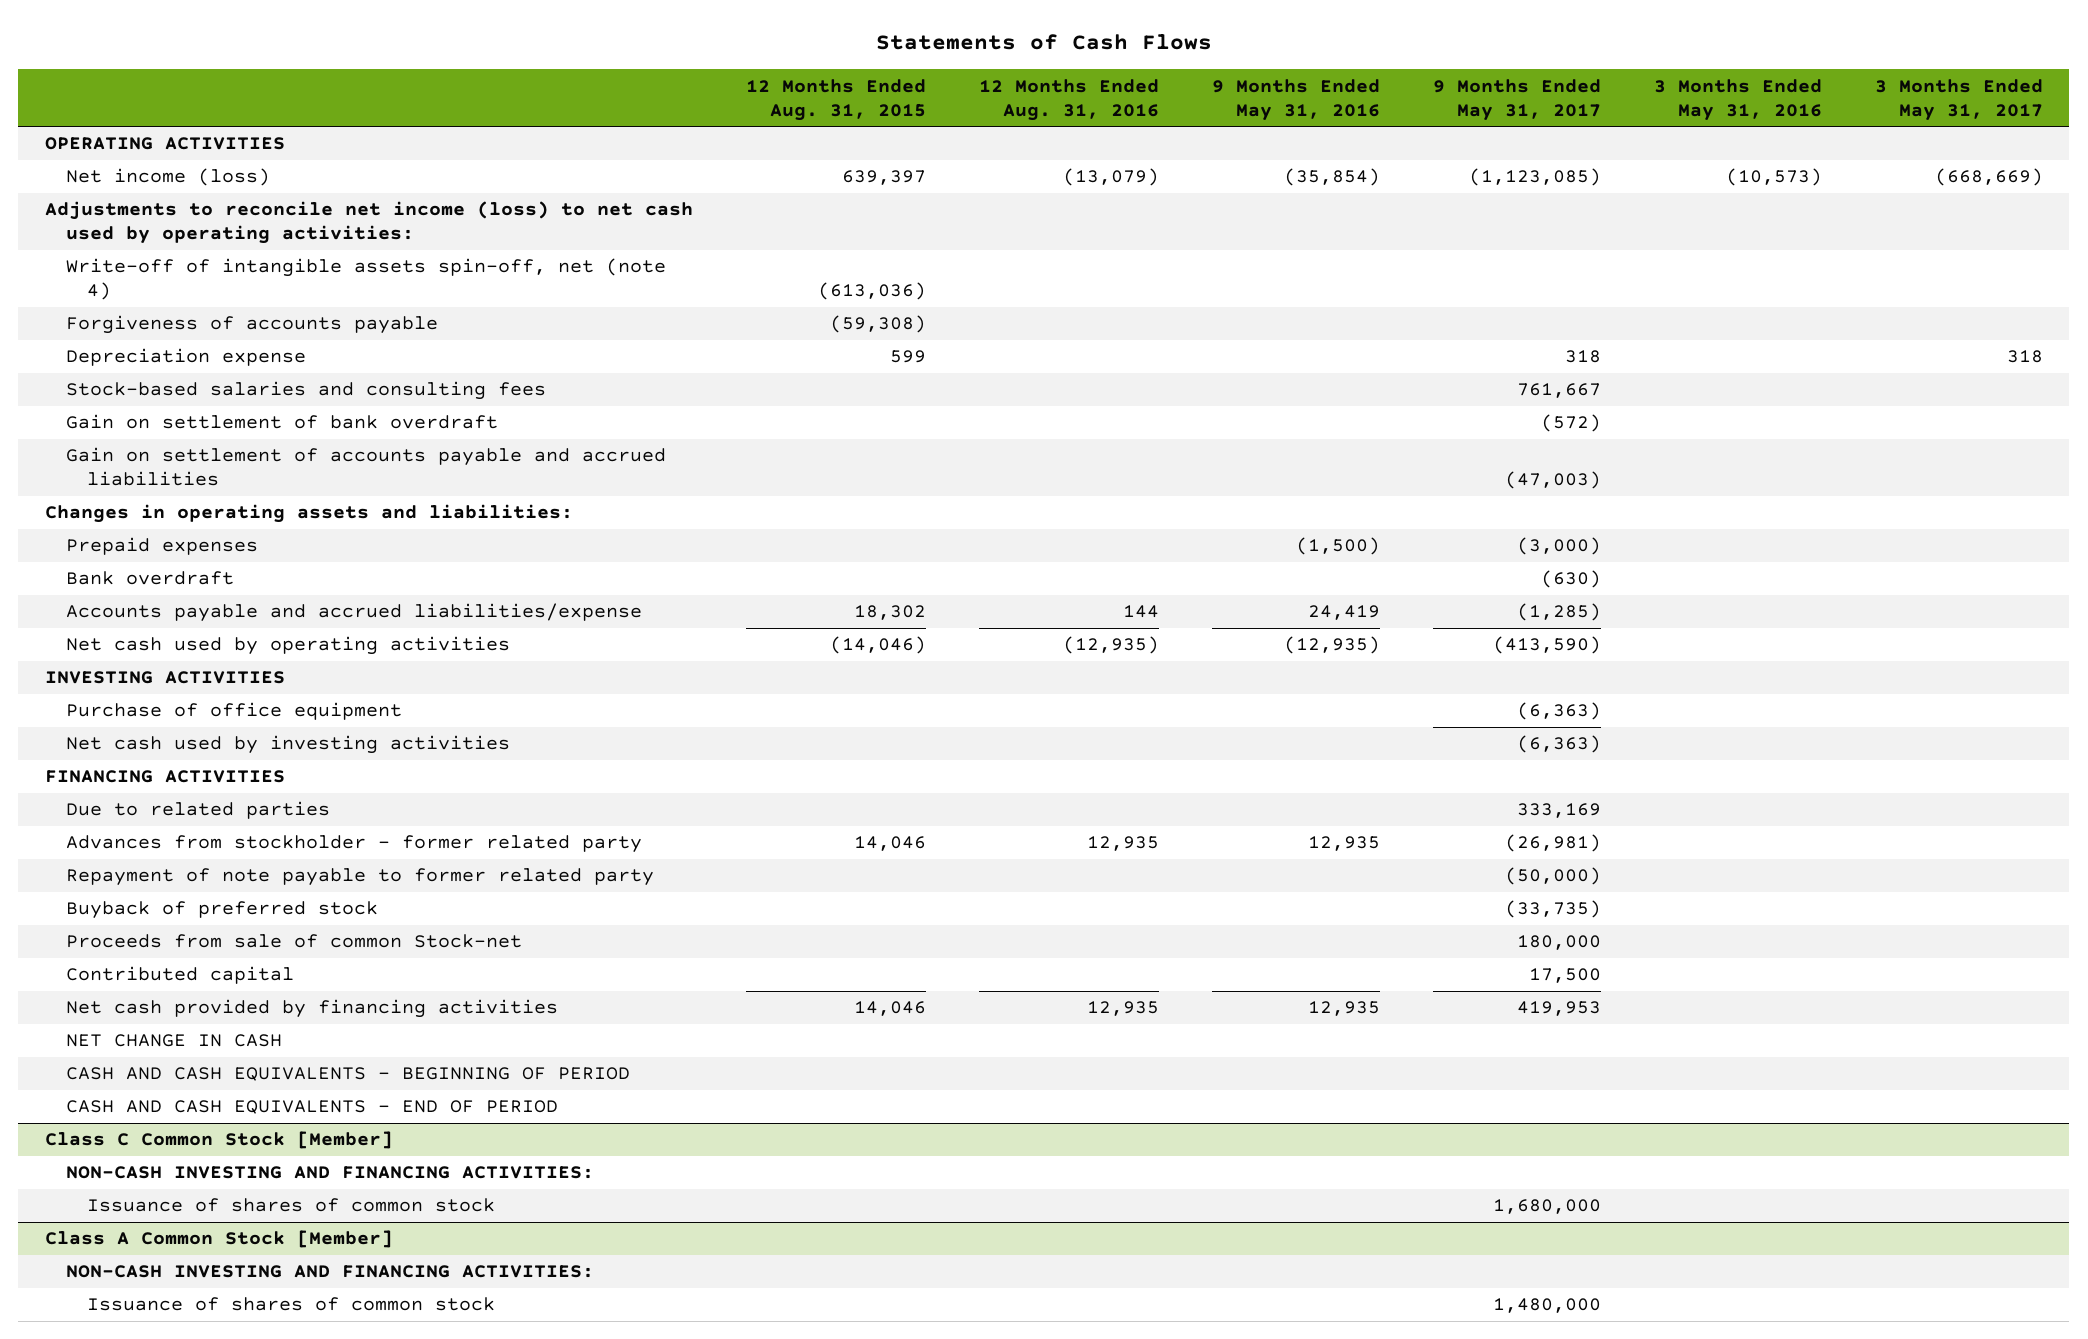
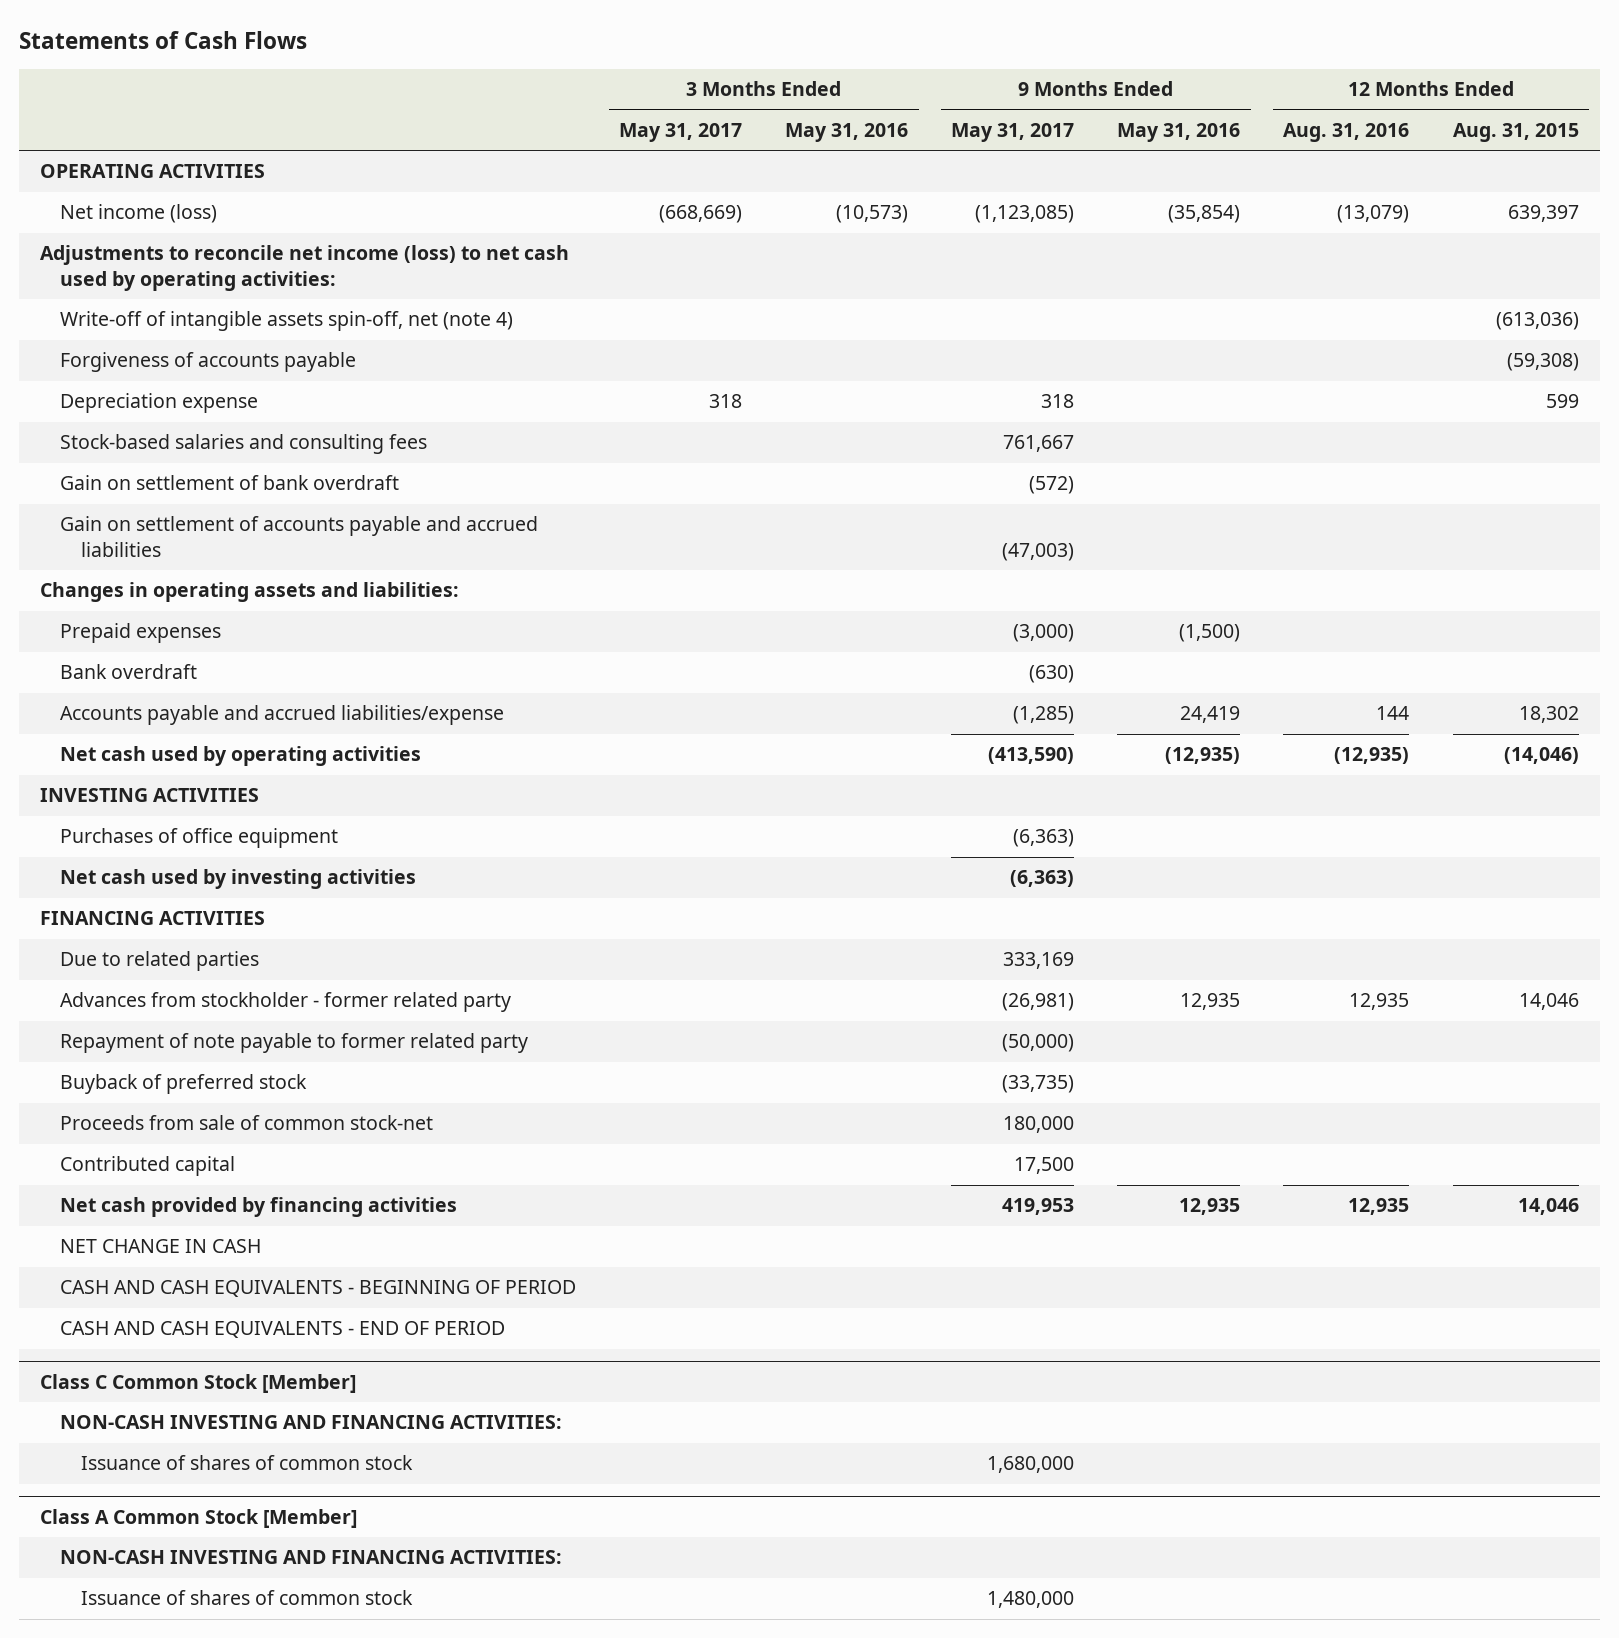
[65,702,402,721] Purchase of office equipment -> [60,828,339,849] Purchases of office equipment
[65,934,522,949] Proceeds from sale of common Stock-net -> [60,1115,434,1131] Proceeds from sale of common stock-net

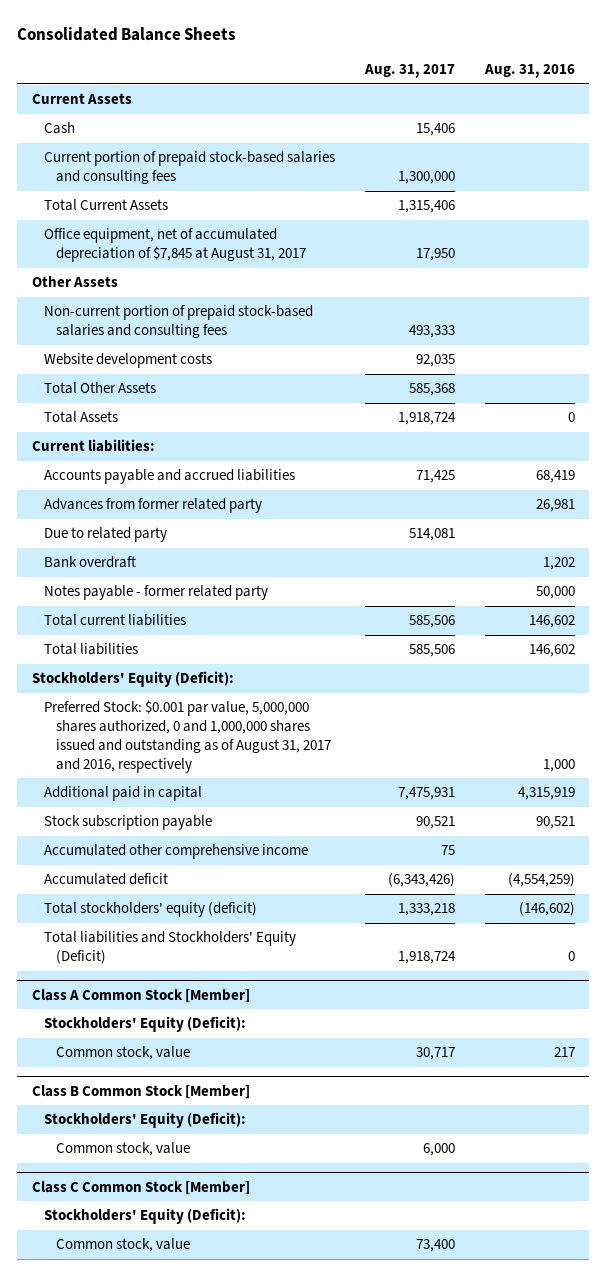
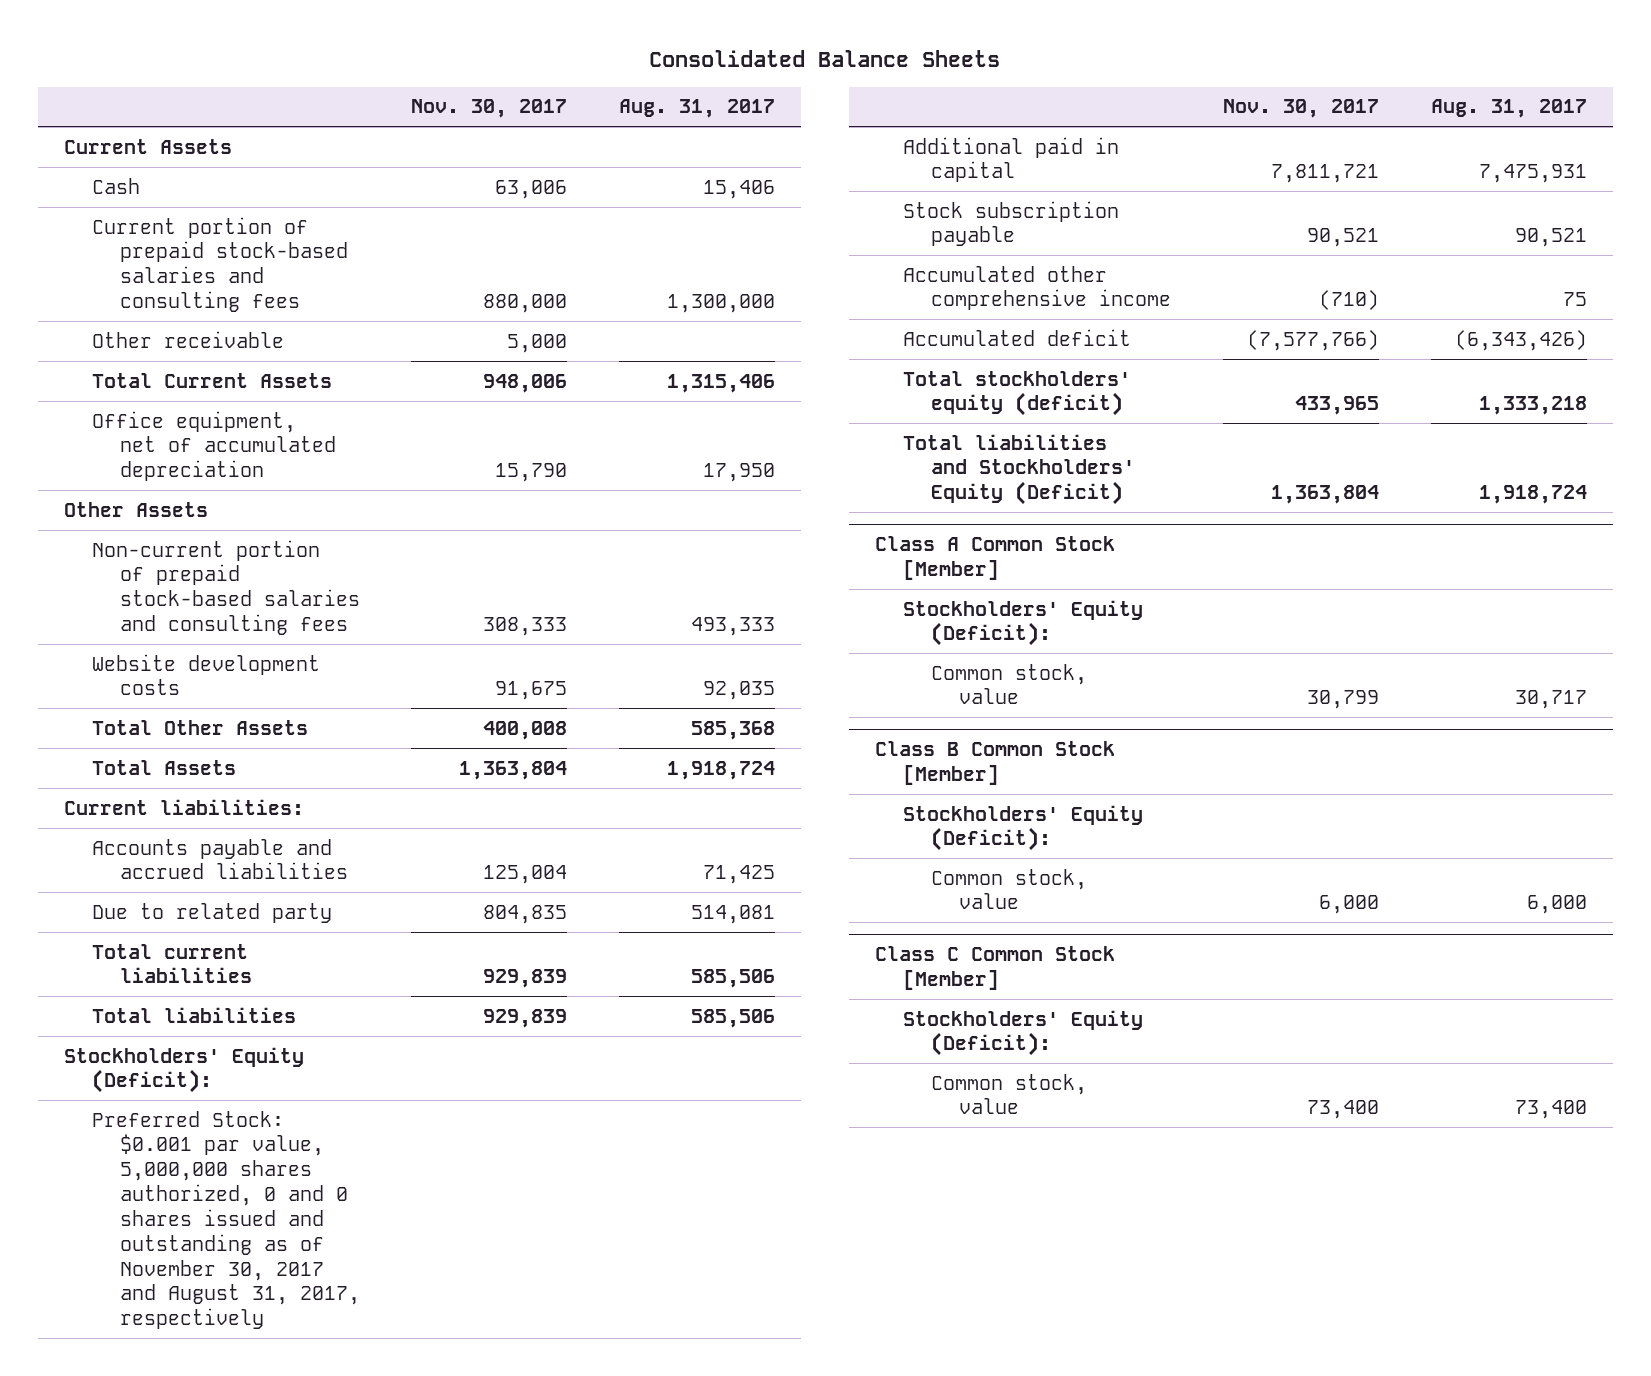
[483,64,575,79] Aug. 31, 2016 -> none
none -> [411,99,568,119] Nov. 30, 2017
none -> [91,330,284,348] Other receivable
[43,228,306,263] Office equipment, net of accumulated depreciation of $7,845 at August 31, 2017 -> [91,410,336,482] Office equipment, net of accumulated depreciation
[43,498,262,514] Advances from former related party -> none
[43,556,136,569] Bank overdraft -> none
[43,585,268,601] Notes payable - former related party -> none
[43,700,331,773] Preferred Stock: $0.001 par value, 5,000,000 shares authorized, 0 and 1,000,000 shares issued and outstanding as of August 31, 2017 and 2016, respectively -> [91,1110,360,1330] Preferred Stock: $0.001 par value, 5,000,000 shares authorized, 0 and 0 shares issued and outstanding as of November 30, 2017 and August 31, 2017, respectively

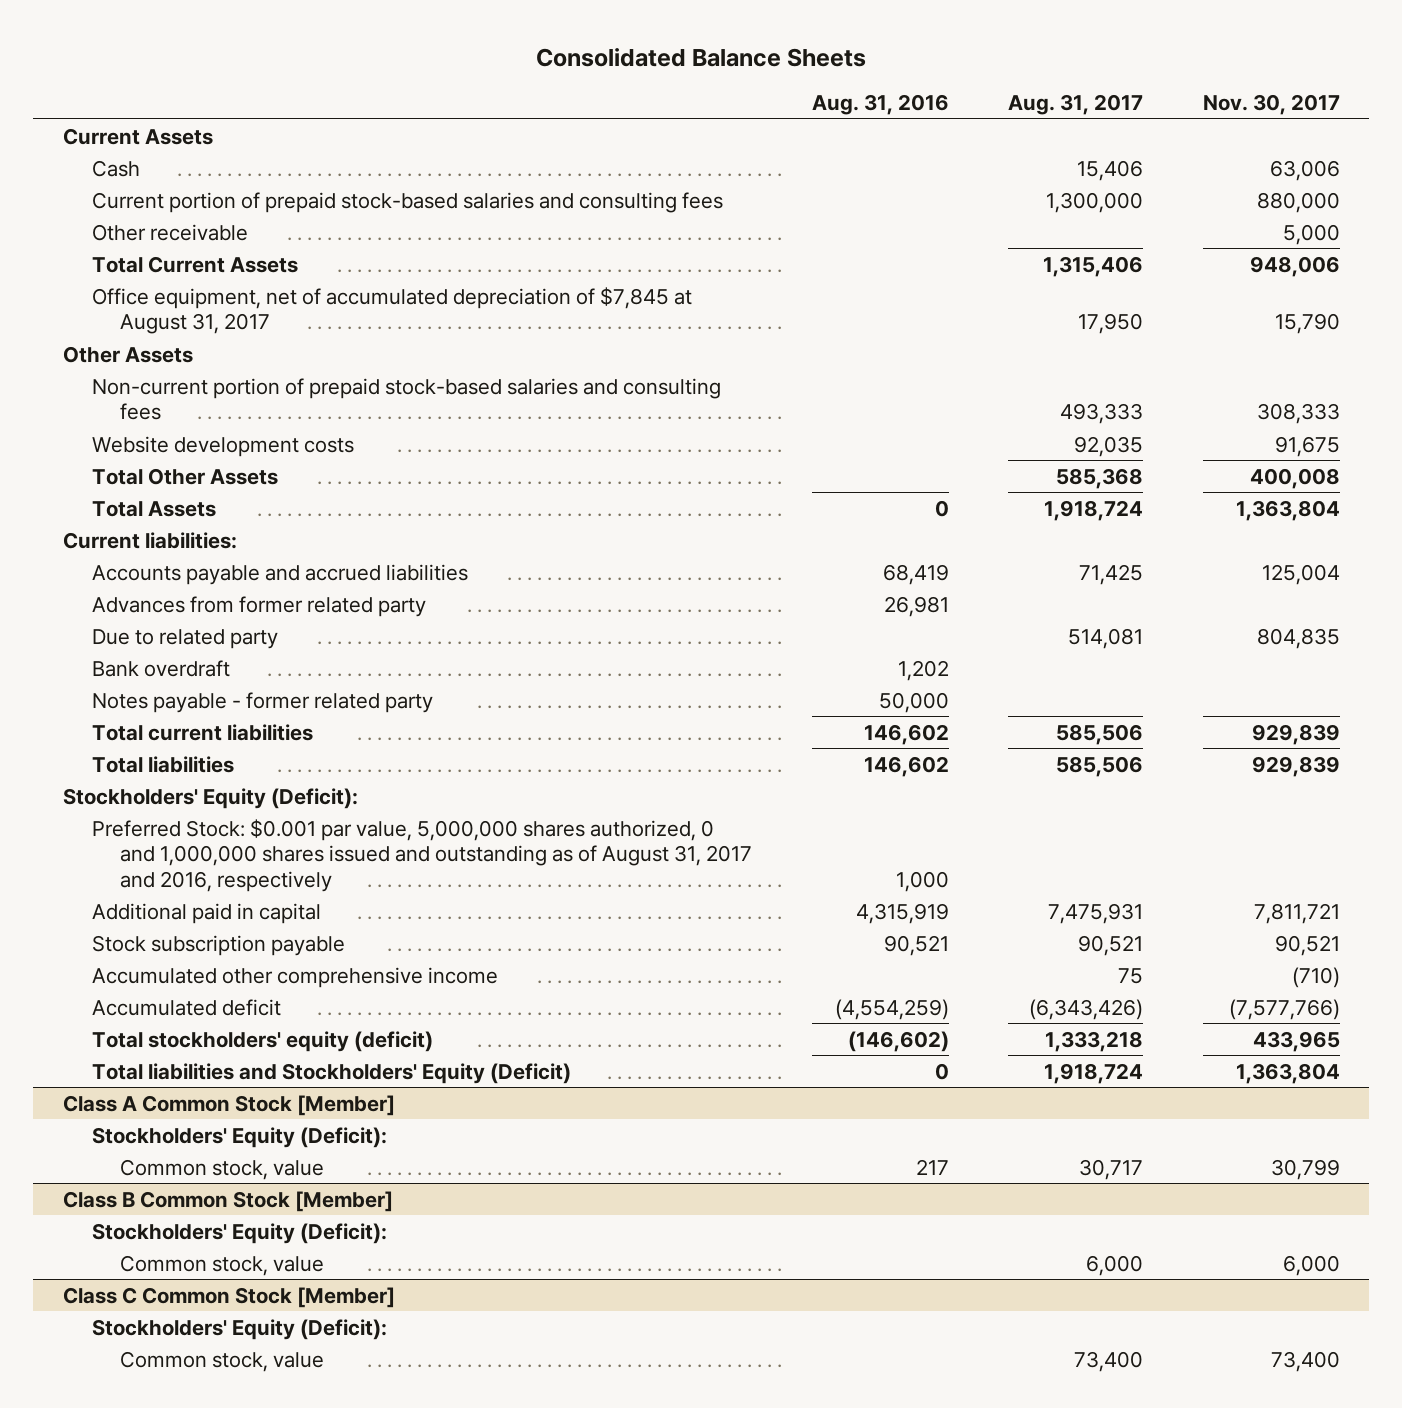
none -> [811,94,949,116] Aug. 31, 2016
[91,410,336,482] Office equipment, net of accumulated depreciation -> [91,286,692,335] Office equipment, net of accumulated depreciation of $7,845 at August 31, 2017
none -> [91,595,426,617] Advances from former related party
none -> [91,659,230,677] Bank overdraft
none -> [91,691,433,713] Notes payable - former related party
[91,1110,360,1330] Preferred Stock: $0.001 par value, 5,000,000 shares authorized, 0 and 0 shares issued and outstanding as of November 30, 2017 and August 31, 2017, respectively -> [91,818,753,892] Preferred Stock: $0.001 par value, 5,000,000 shares authorized, 0 and 1,000,000 shares issued and outstanding as of August 31, 2017 and 2016, respectively

